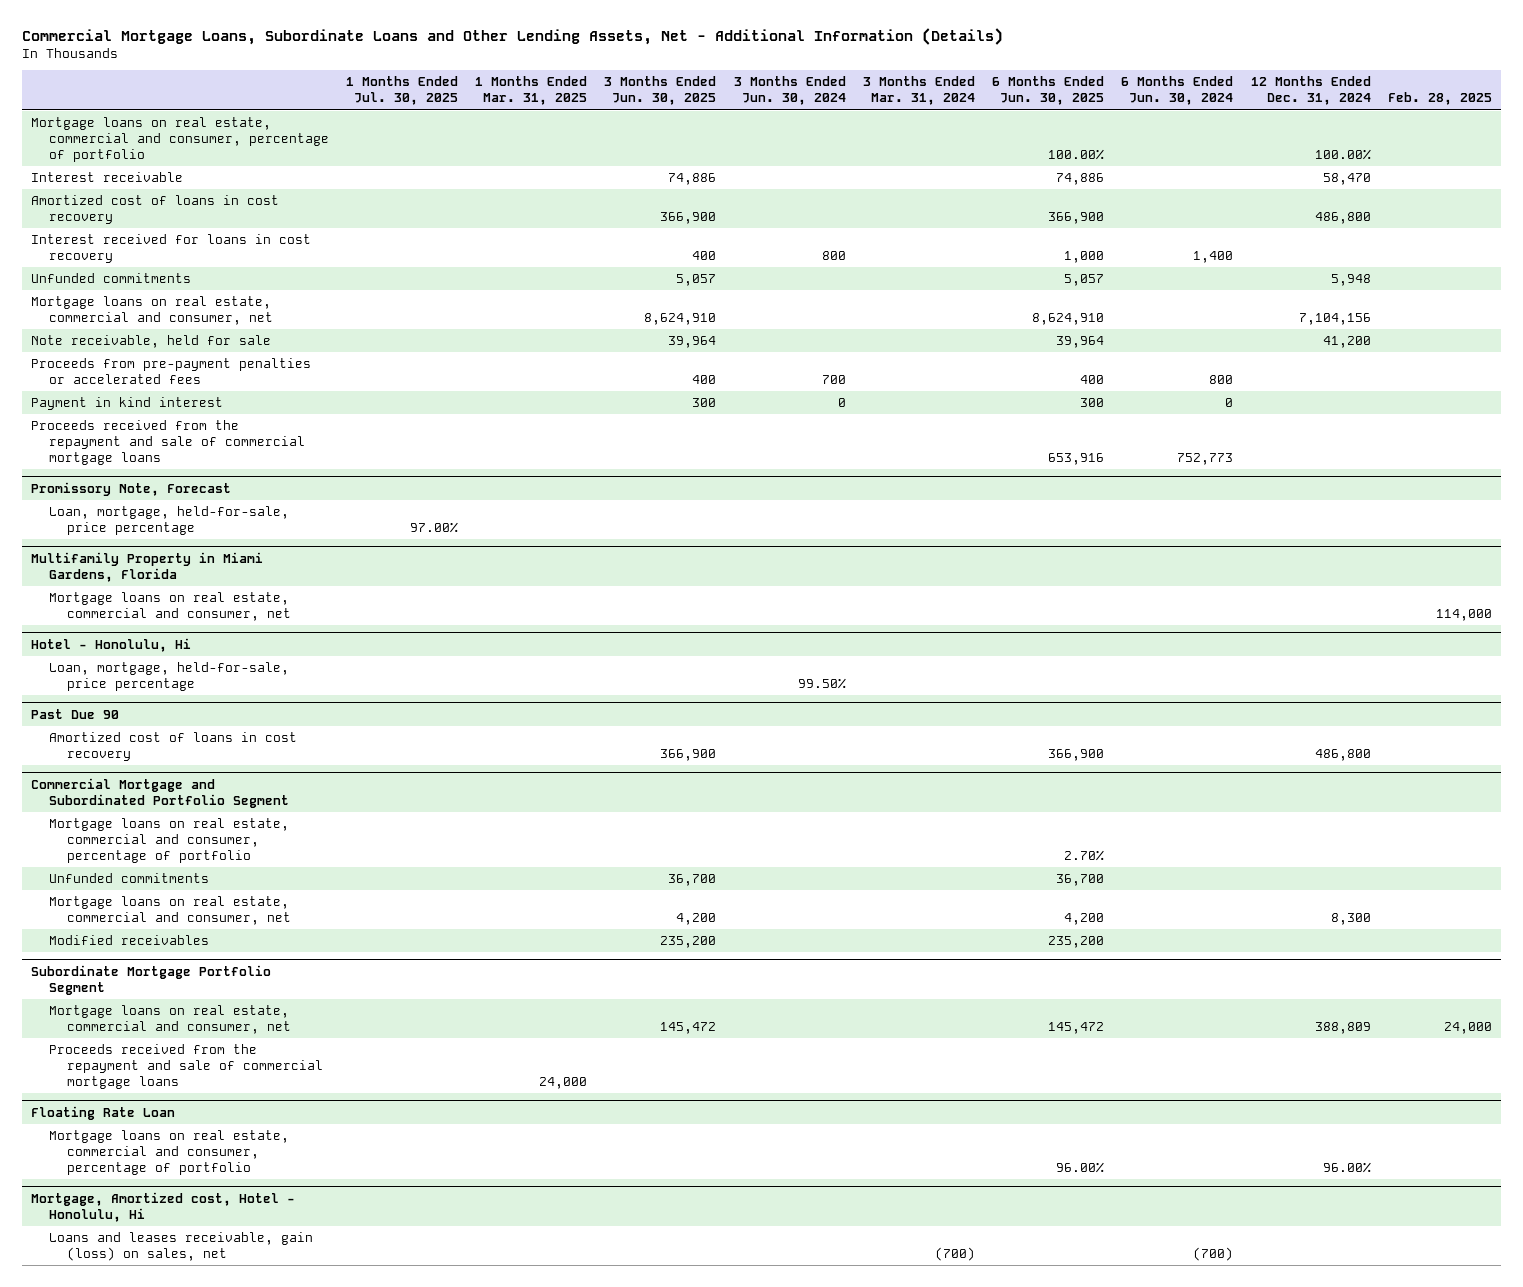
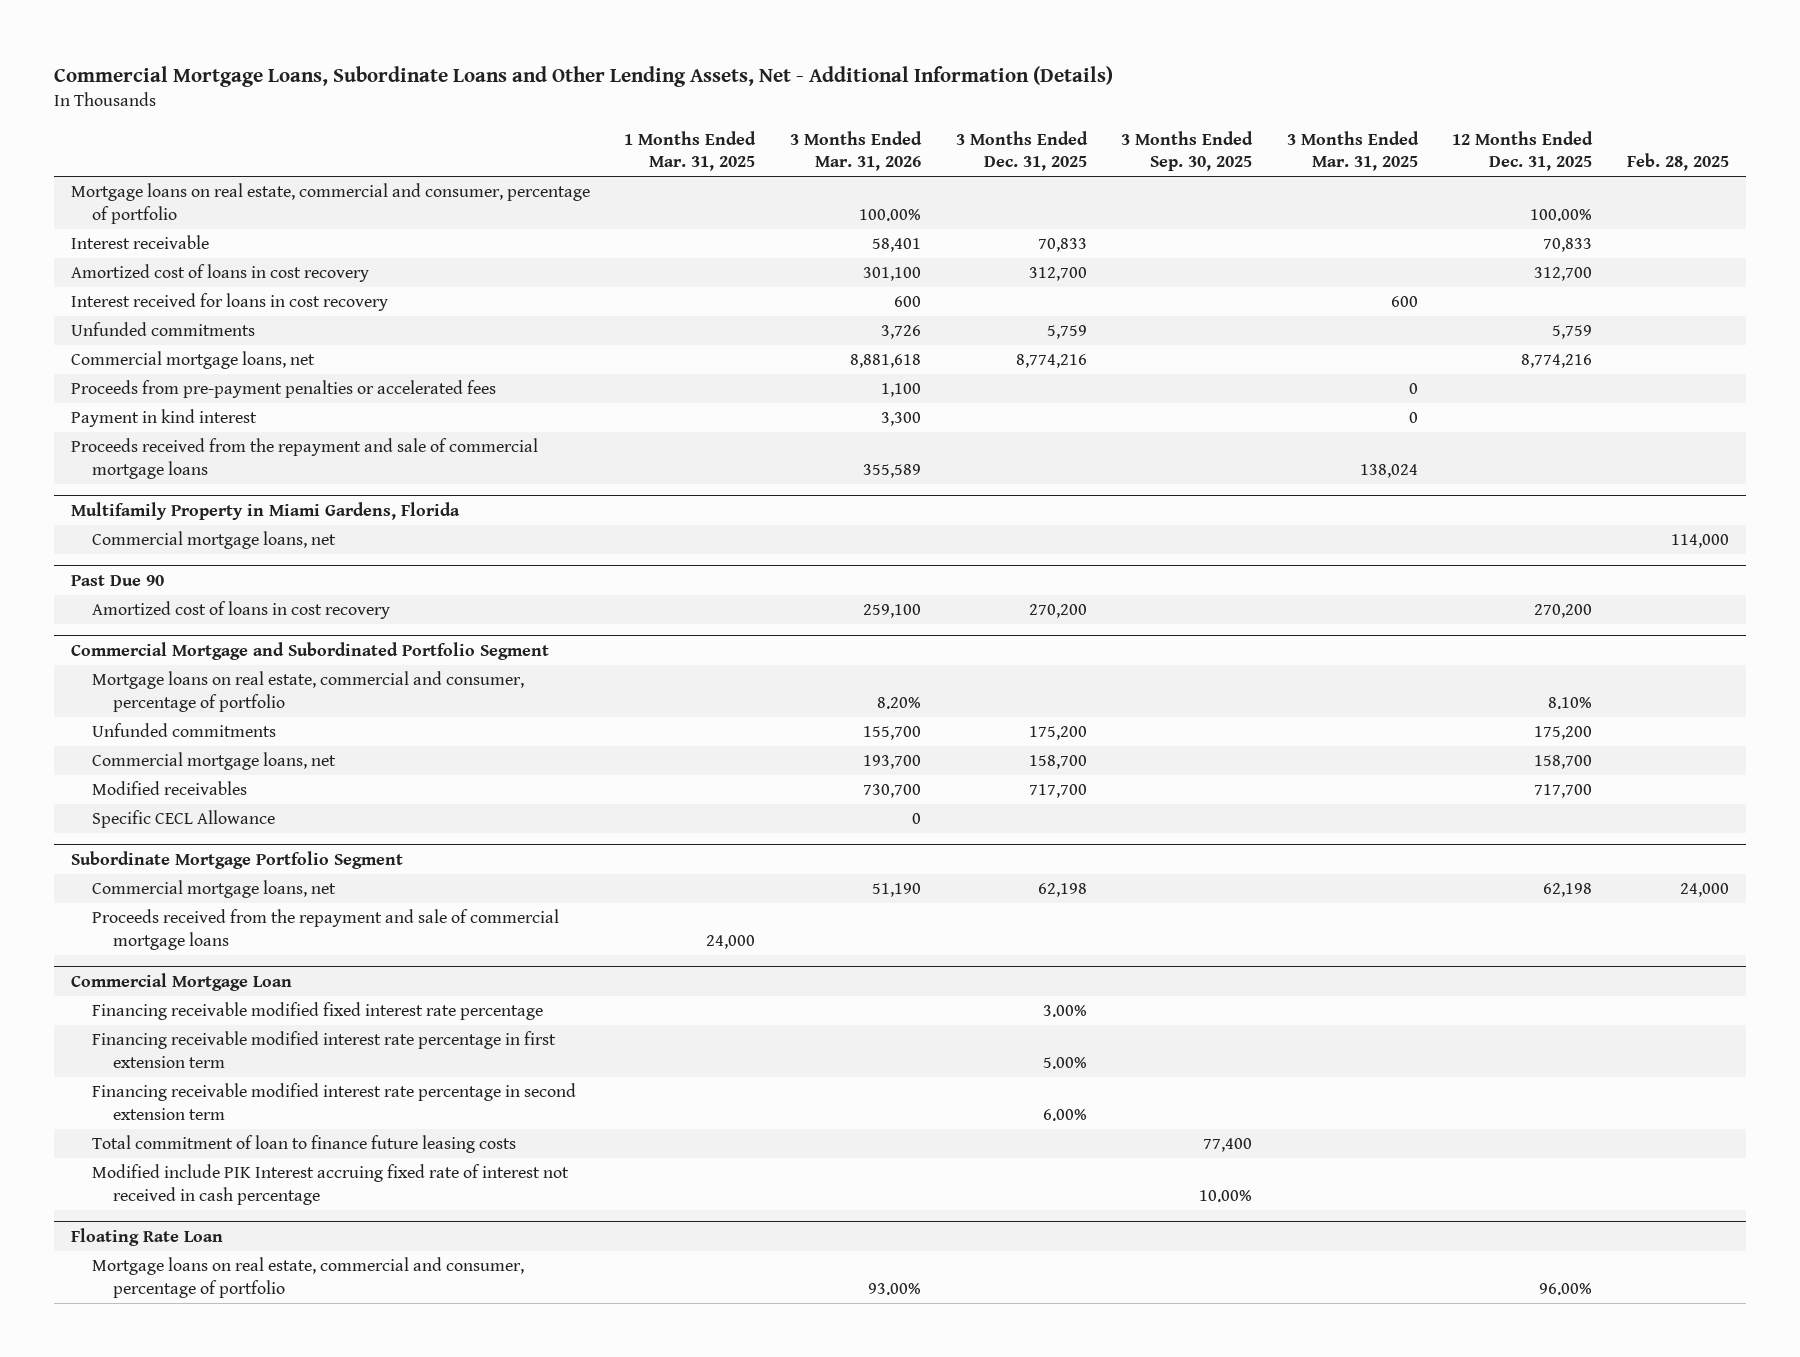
[345,76,458,106] 1 Months Ended Jul. 30, 2025 -> none
[604,76,717,106] 3 Months Ended Jun. 30, 2025 -> none
[733,76,846,106] 3 Months Ended Jun. 30, 2024 -> none
[862,76,975,106] 3 Months Ended Mar. 31, 2024 -> none
[992,76,1105,106] 6 Months Ended Jun. 30, 2025 -> none
[1121,76,1234,106] 6 Months Ended Jun. 30, 2024 -> none
[1250,76,1371,106] 12 Months Ended Dec. 31, 2024 -> none
none -> [789,130,922,172] 3 Months Ended Mar. 31, 2026
none -> [955,130,1088,172] 3 Months Ended Dec. 31, 2025
none -> [1121,130,1254,172] 3 Months Ended Sep. 30, 2025
none -> [1286,130,1419,172] 3 Months Ended Mar. 31, 2025
none -> [1452,130,1594,172] 12 Months Ended Dec. 31, 2025
[30,334,271,348] Note receivable, held for sale -> none
[30,295,273,325] Mortgage loans on real estate, commercial and consumer, net -> [70,351,315,370] Commercial mortgage loans, net
[30,481,231,496] Promissory Note, Forecast -> none
[48,505,289,535] Loan, mortgage, held-for-sale, price percentage -> none
[30,637,191,652] Hotel - Honolulu, Hi -> none
[48,661,289,691] Loan, mortgage, held-for-sale, price percentage -> none
[48,591,291,621] Mortgage loans on real estate, commercial and consumer, net -> [91,531,336,550] Commercial mortgage loans, net
[48,895,291,925] Mortgage loans on real estate, commercial and consumer, net -> [91,752,336,771] Commercial mortgage loans, net
none -> [91,810,275,829] Specific CECL Allowance
[48,1004,291,1034] Mortgage loans on real estate, commercial and consumer, net -> [91,880,336,899] Commercial mortgage loans, net
none -> [70,972,292,991] Commercial Mortgage Loan
none -> [91,1002,543,1021] Financing receivable modified fixed interest rate percentage
none -> [91,1031,556,1068] Financing receivable modified interest rate percentage in first extension term
none -> [91,1083,576,1120] Financing receivable modified interest rate percentage in second extension term
none -> [91,1135,516,1154] Total commitment of loan to finance future leasing costs
none -> [91,1164,569,1205] Modified include PIK Interest accruing fixed rate of interest not received in cash percentage
[30,1191,295,1222] Mortgage, Amortized cost, Hotel - Honolulu, Hi -> none
[48,1231,313,1261] Loans and leases receivable, gain (loss) on sales, net -> none

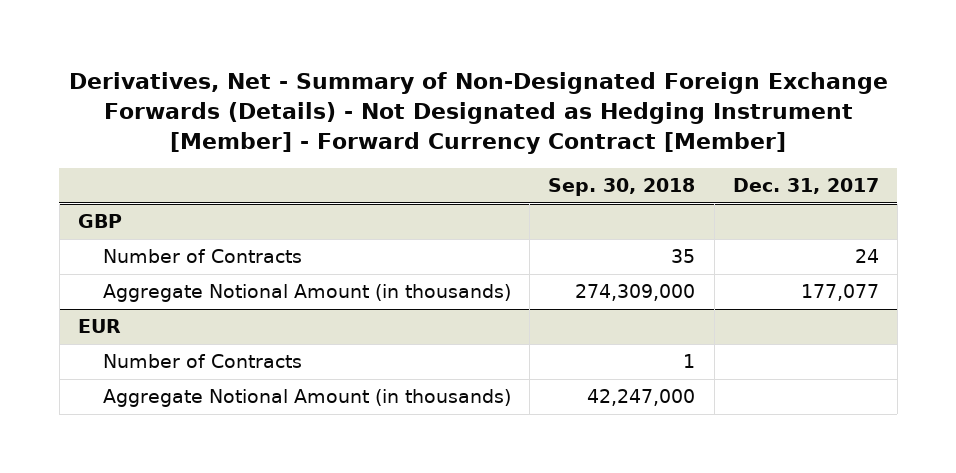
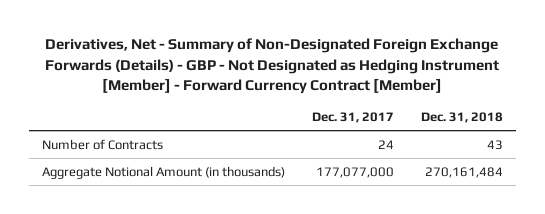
[69,71,889,154] Derivatives, Net - Summary of Non-Designated Foreign Exchange Forwards (Details) - Not Designated as Hedging Instrument [Member] - Forward Currency Contract [Member] -> [45,38,500,95] Derivatives, Net - Summary of Non-Designated Foreign Exchange Forwards (Details) - GBP - Not Designated as Hedging Instrument [Member] - Forward Currency Contract [Member]
[548,178,696,197] Sep. 30, 2018 -> none
none -> [420,112,503,124] Dec. 31, 2018
[77,214,122,229] GBP -> none
[77,319,121,334] EUR -> none
[103,354,303,369] Number of Contracts -> none
[103,389,512,408] Aggregate Notional Amount (in thousands) -> none
[800,284,879,302] 177,077 -> [315,166,394,178] 177,077,000

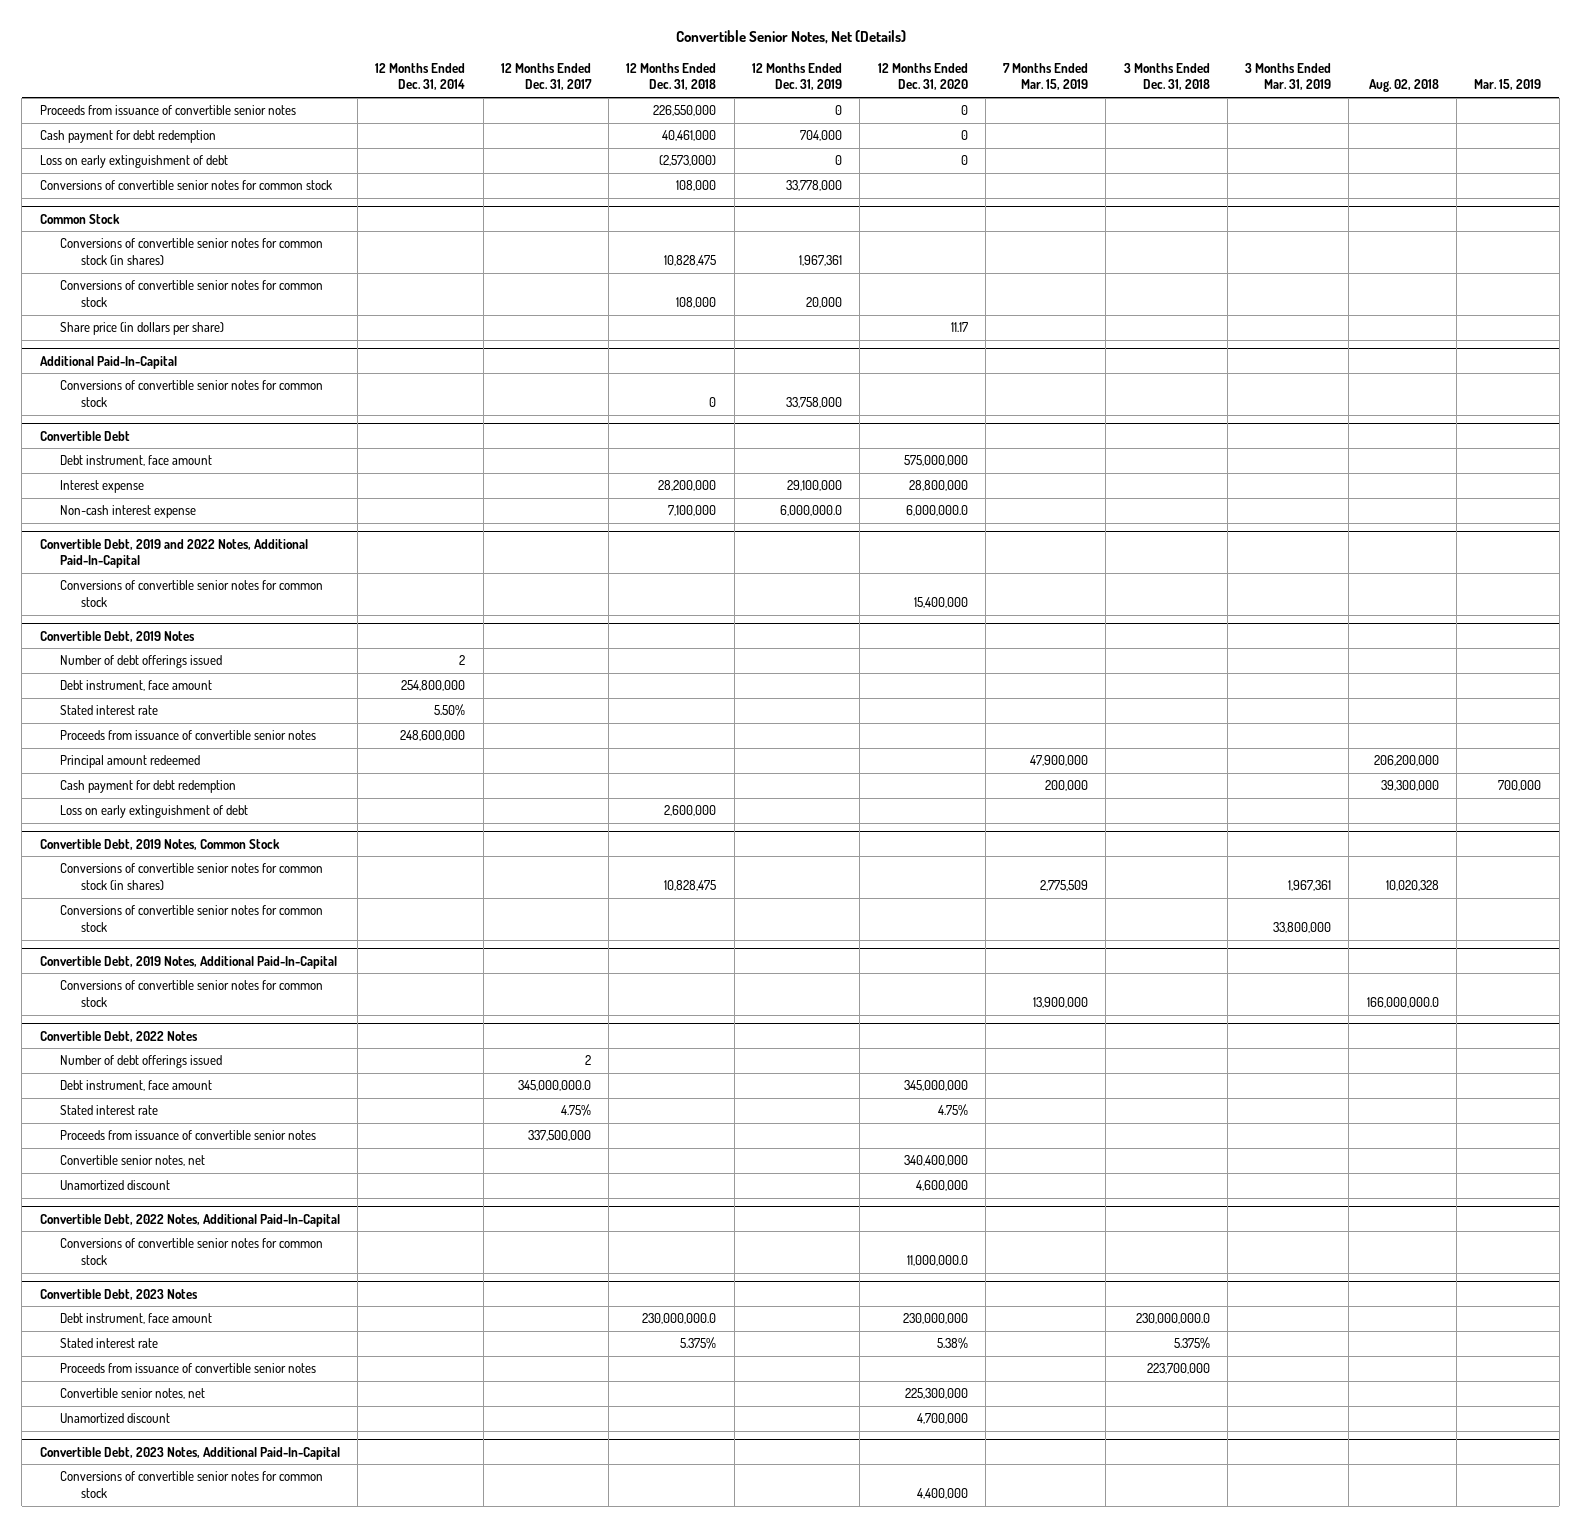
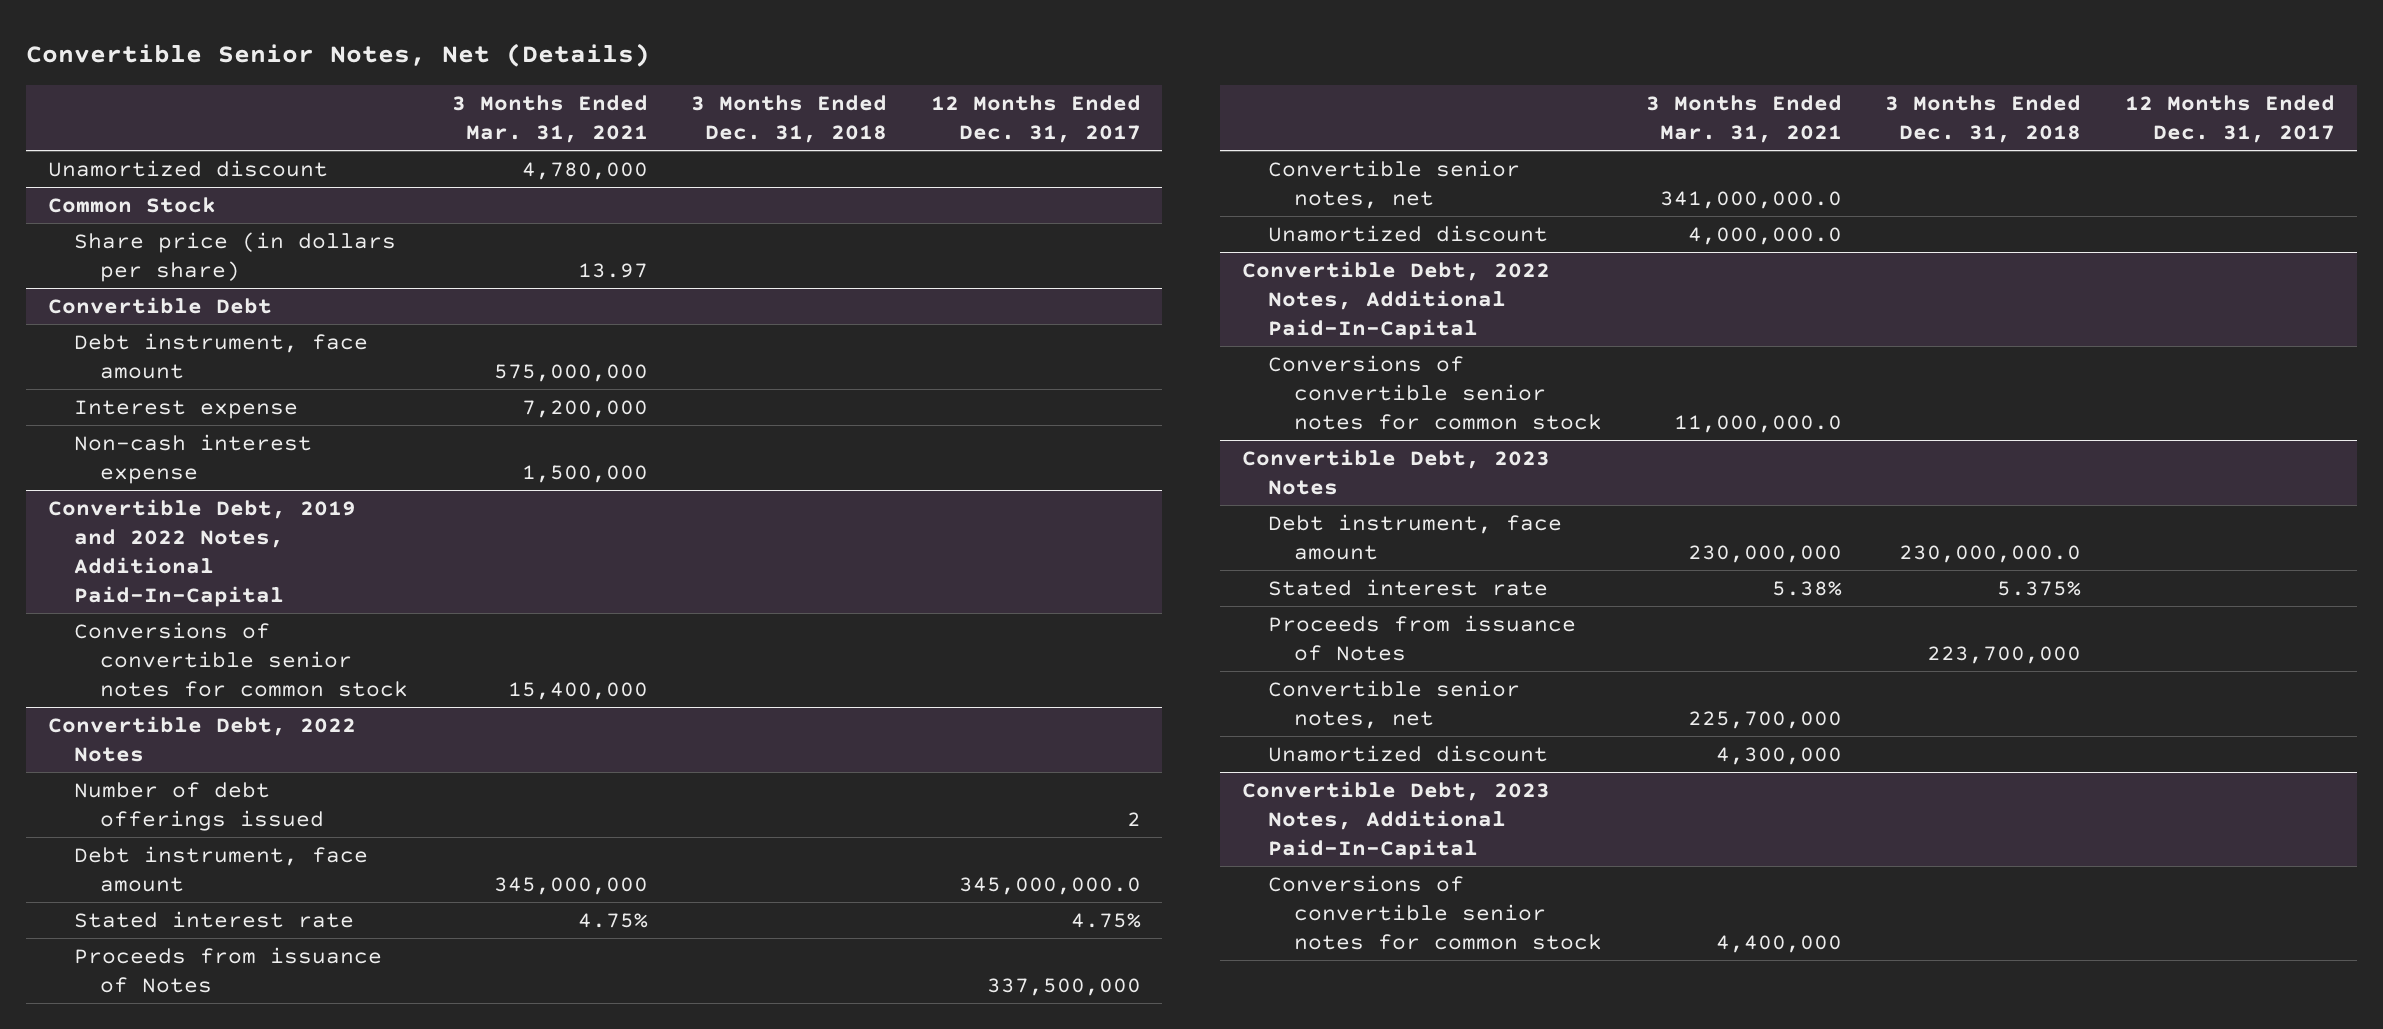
[375,62,466,91] 12 Months Ended Dec. 31, 2014 -> none
[626,62,717,91] 12 Months Ended Dec. 31, 2018 -> none
[751,62,842,91] 12 Months Ended Dec. 31, 2019 -> none
[877,62,968,91] 12 Months Ended Dec. 31, 2020 -> none
[1003,62,1089,91] 7 Months Ended Mar. 15, 2019 -> none
[1245,62,1332,91] 3 Months Ended Mar. 31, 2019 -> none
[1368,79,1439,93] Aug. 02, 2018 -> none
[1474,79,1542,91] Mar. 15, 2019 -> none
none -> [451,95,648,144] 3 Months Ended Mar. 31, 2021
[39,105,296,116] Proceeds from issuance of convertible senior notes -> none
[39,130,216,144] Cash payment for debt redemption -> none
[39,155,228,169] Loss on early extinguishment of debt -> none
[39,180,332,191] Conversions of convertible senior notes for common stock -> none
none -> [47,159,328,177] Unamortized discount
[60,238,324,265] Conversions of convertible senior notes for common stock (in shares) -> none
[60,280,324,307] Conversions of convertible senior notes for common stock -> none
[39,355,177,369] Additional Paid-In-Capital -> none
[60,380,324,407] Conversions of convertible senior notes for common stock -> none
[39,630,195,642] Convertible Debt, 2019 Notes -> none
[60,655,223,669] Number of debt offerings issued -> none
[60,680,213,692] Debt instrument, face amount -> none
[60,705,159,716] Stated interest rate -> none
[60,730,317,741] Proceeds from issuance of convertible senior notes -> none
[60,755,201,769] Principal amount redeemed -> none
[60,780,237,794] Cash payment for debt redemption -> none
[60,805,249,819] Loss on early extinguishment of debt -> none
[39,838,280,850] Convertible Debt, 2019 Notes, Common Stock -> none
[60,863,324,890] Conversions of convertible senior notes for common stock (in shares) -> none
[60,905,324,932] Conversions of convertible senior notes for common stock -> none
[39,955,337,969] Convertible Debt, 2019 Notes, Additional Paid-In-Capital -> none
[60,980,324,1007] Conversions of convertible senior notes for common stock -> none
[60,1130,317,1141] Proceeds from issuance of convertible senior notes -> [74,946,383,993] Proceeds from issuance of Notes
[60,1363,317,1374] Proceeds from issuance of convertible senior notes -> [1268,614,1577,661] Proceeds from issuance of Notes

